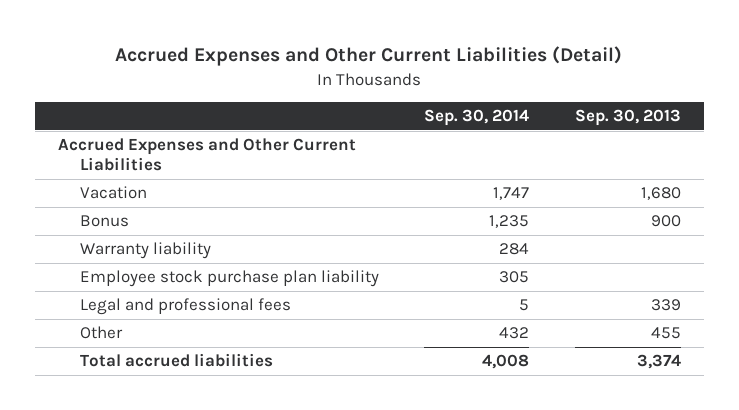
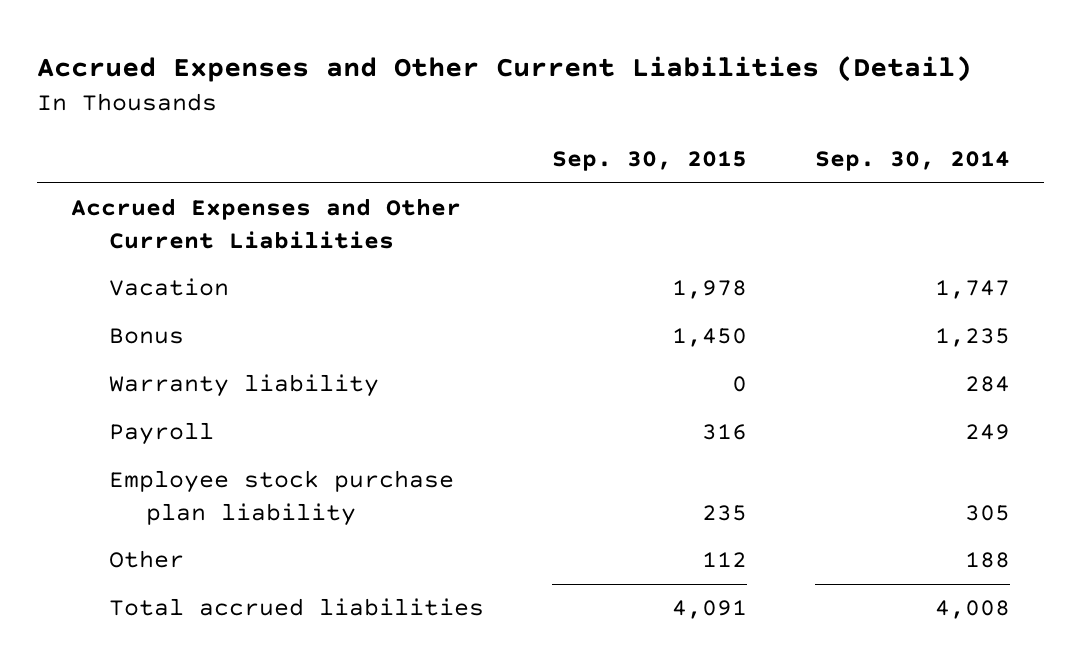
[575,109,682,127] Sep. 30, 2013 -> none
none -> [552,151,748,172] Sep. 30, 2015
none -> [108,422,214,446] Payroll
[79,298,291,316] Legal and professional fees -> none
[499,327,530,340] 432 -> [965,552,1011,569] 188

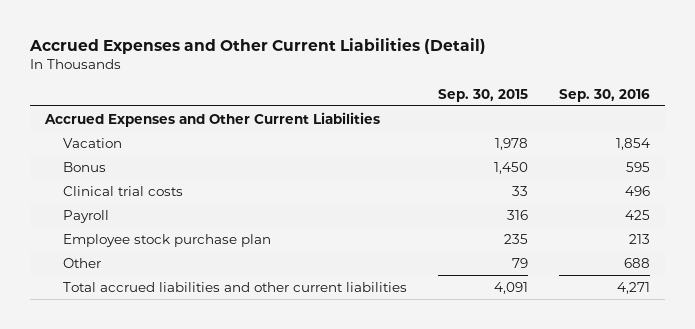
[815,151,1011,172] Sep. 30, 2014 -> none
none -> [558,88,650,102] Sep. 30, 2016
[108,374,379,398] Warranty liability -> none
none -> [63,185,184,196] Clinical trial costs
[108,470,454,526] Employee stock purchase plan liability -> [63,233,272,247] Employee stock purchase plan
[702,552,748,568] 112 -> [512,257,529,268] 79
[108,598,484,617] Total accrued liabilities -> [63,281,408,292] Total accrued liabilities and other current liabilities

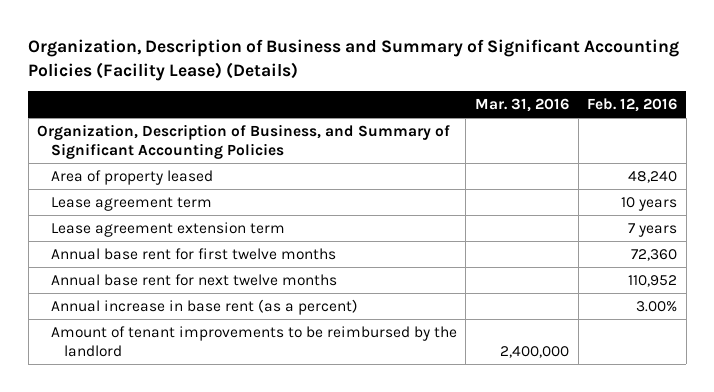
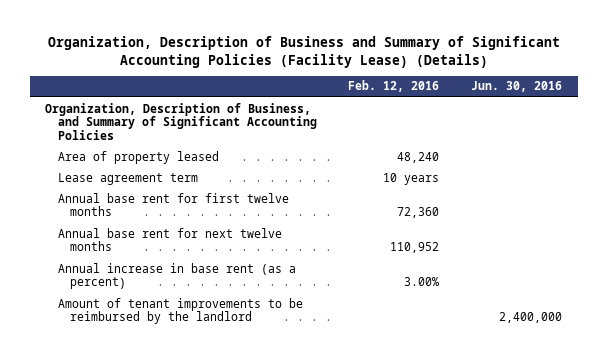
[474,97,569,112] Mar. 31, 2016 -> none
none -> [471,81,563,93] Jun. 30, 2016
[50,221,285,237] Lease agreement extension term -> none

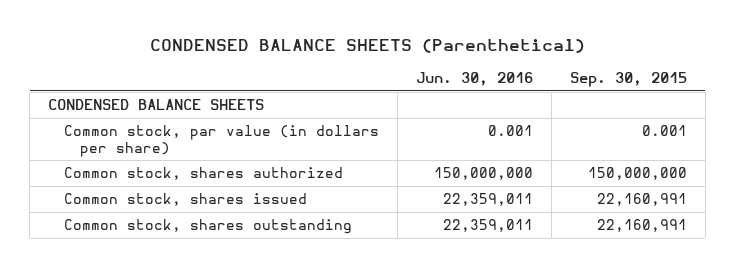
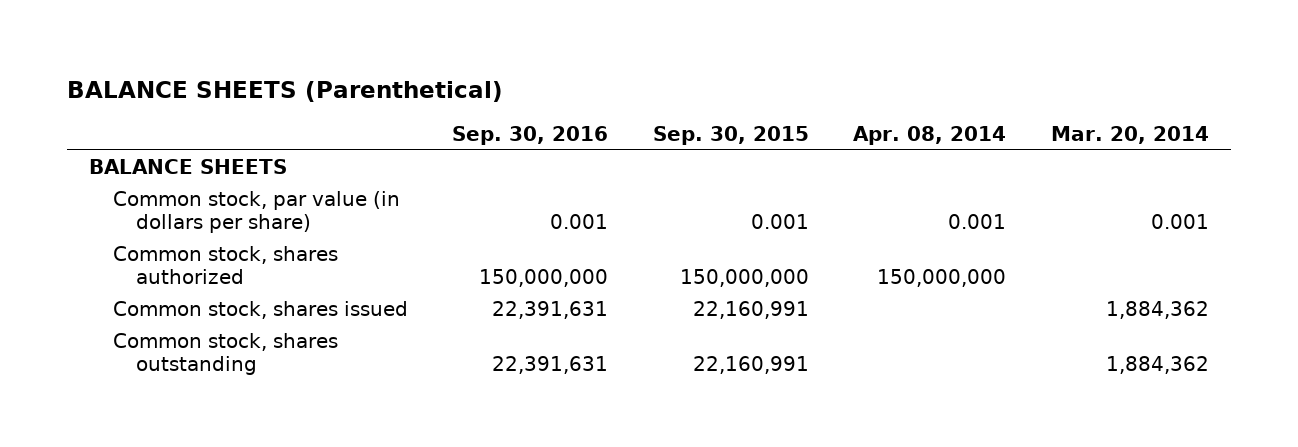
[149,39,585,54] CONDENSED BALANCE SHEETS (Parenthetical) -> [66,80,503,102] BALANCE SHEETS (Parenthetical)
[415,72,533,87] Jun. 30, 2016 -> none
none -> [452,126,609,146] Sep. 30, 2016
none -> [853,126,1007,146] Apr. 08, 2014
none -> [1050,126,1209,145] Mar. 20, 2014
[48,99,265,111] CONDENSED BALANCE SHEETS -> [89,159,288,175] BALANCE SHEETS

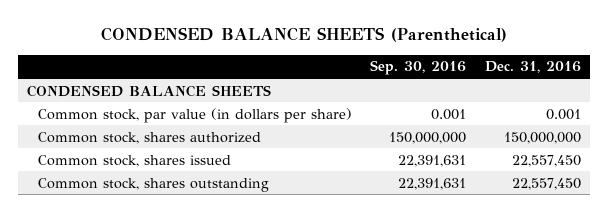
[66,80,503,102] BALANCE SHEETS (Parenthetical) -> [100,27,507,43] CONDENSED BALANCE SHEETS (Parenthetical)
[652,126,809,146] Sep. 30, 2015 -> none
[853,126,1007,146] Apr. 08, 2014 -> none
[1050,126,1209,145] Mar. 20, 2014 -> none
none -> [484,61,581,74] Dec. 31, 2016
[89,159,288,175] BALANCE SHEETS -> [26,84,271,97] CONDENSED BALANCE SHEETS

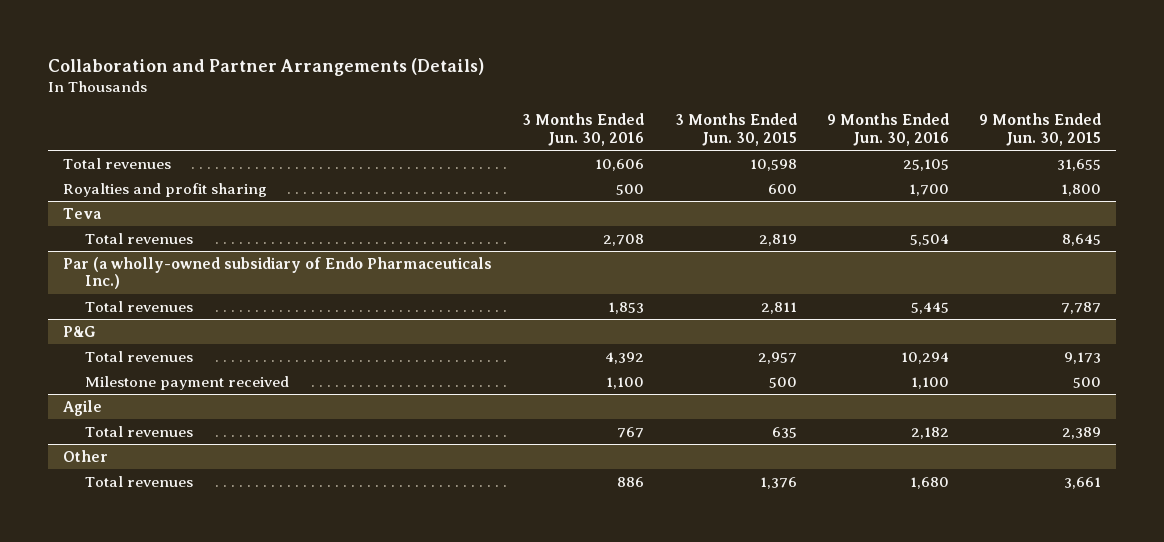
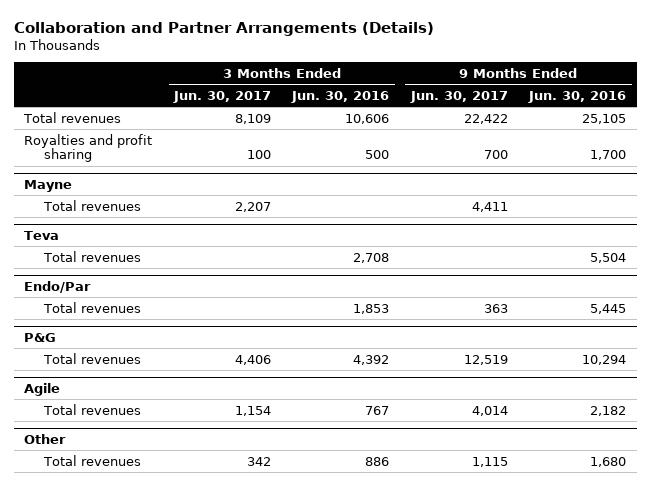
[674,113,797,147] 3 Months Ended Jun. 30, 2015 -> none
[979,113,1102,147] 9 Months Ended Jun. 30, 2015 -> none
none -> [172,90,271,103] Jun. 30, 2017
none -> [409,90,508,103] Jun. 30, 2017
none -> [24,179,73,192] Mayne
none -> [42,199,141,211] Total revenues
[63,256,493,290] Par (a wholly-owned subsidiary of Endo Pharmaceuticals Inc.) -> none
none -> [24,280,92,293] Endo/Par
[84,375,289,390] Milestone payment received -> none

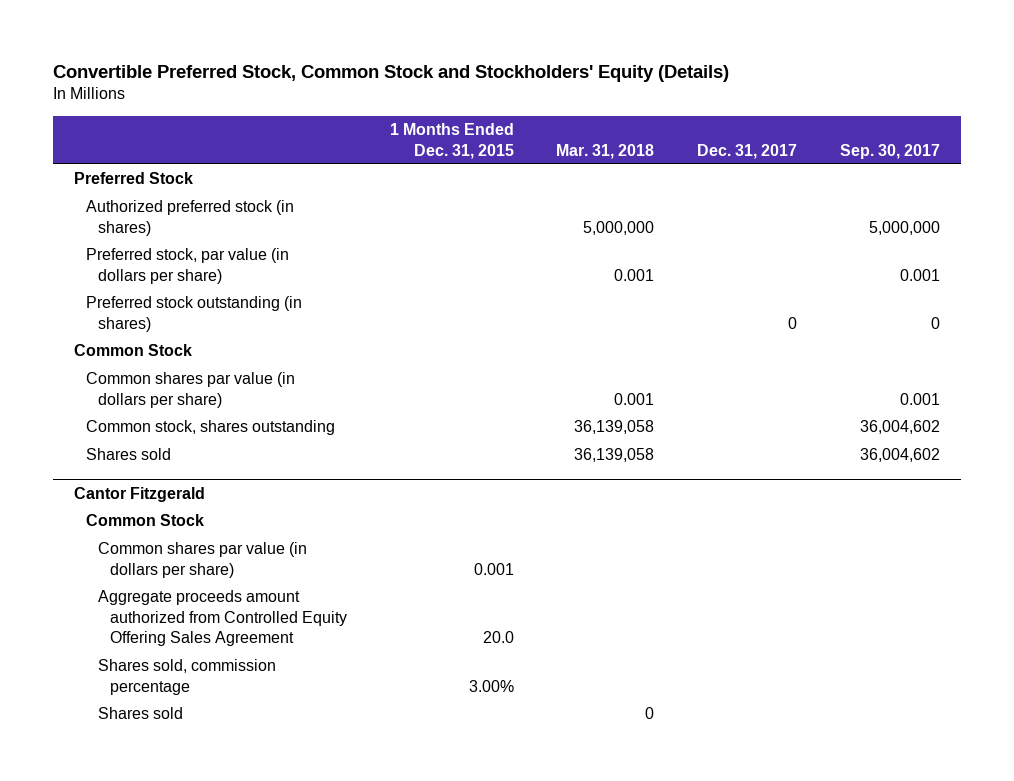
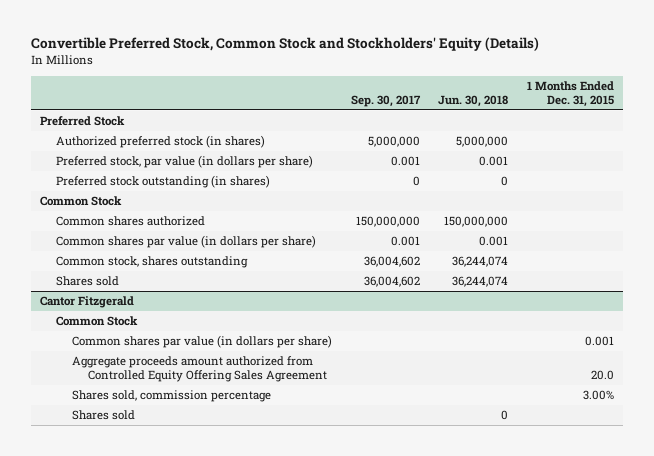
[556,143,655,159] Mar. 31, 2018 -> none
[697,143,798,159] Dec. 31, 2017 -> none
none -> [438,94,509,107] Jun. 30, 2018
none -> [55,216,205,227] Common shares authorized

